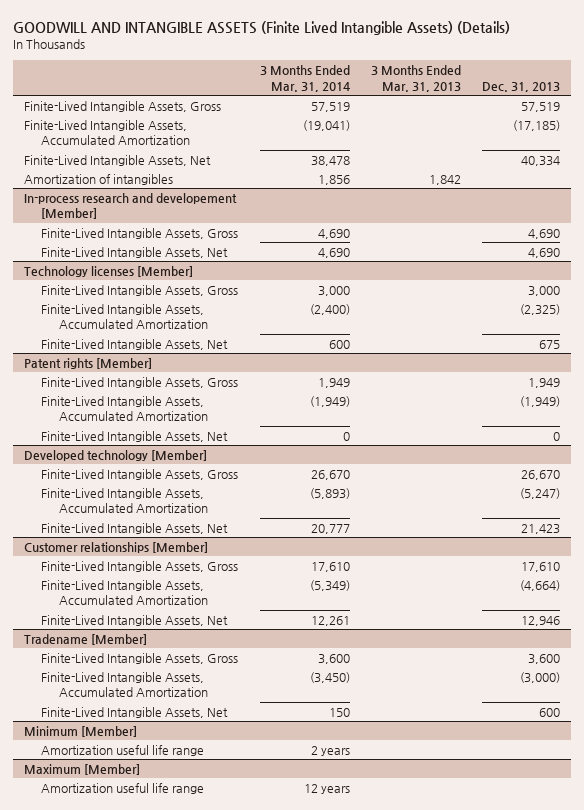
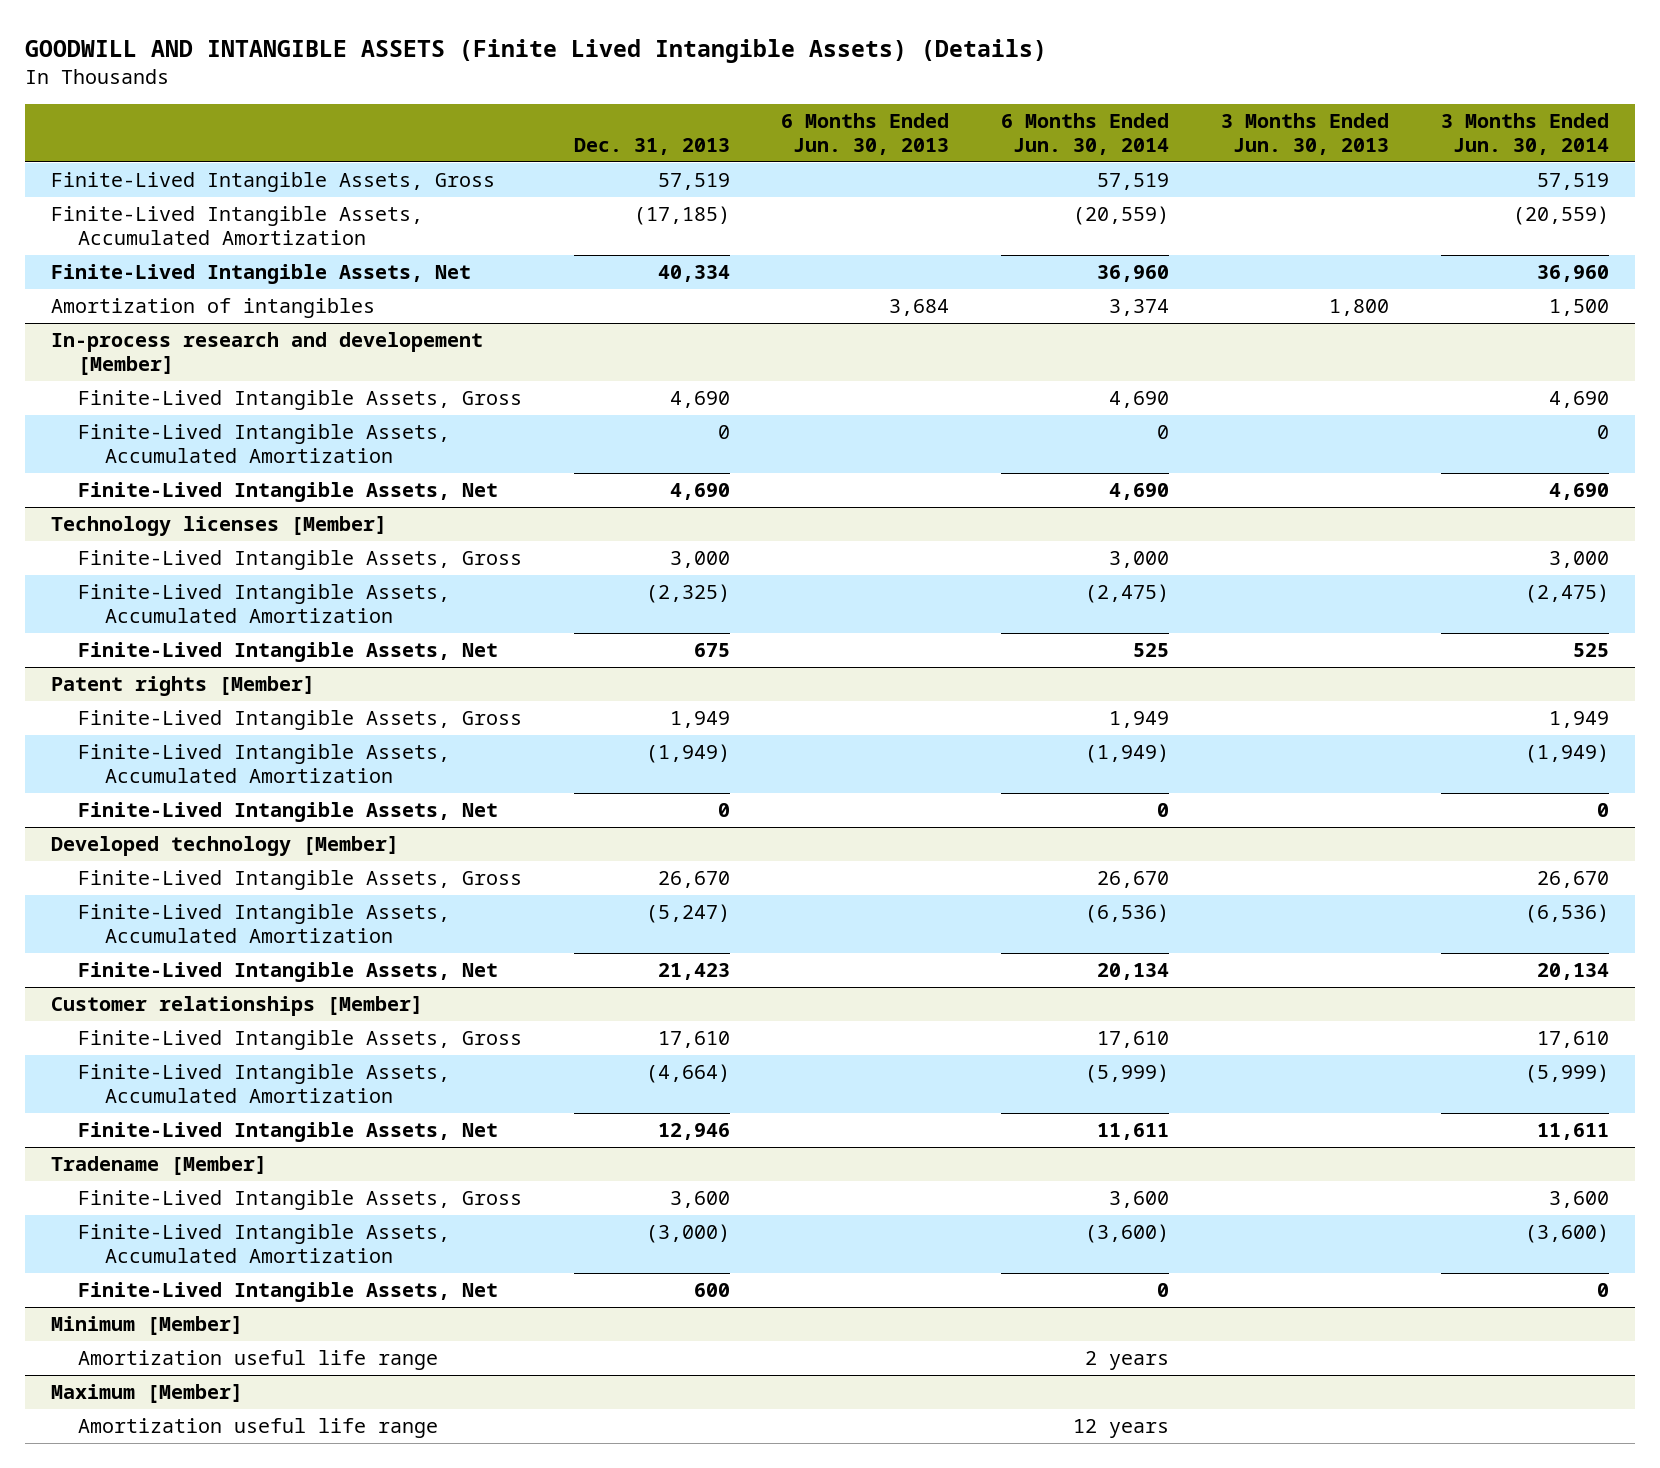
[259,65,350,92] 3 Months Ended Mar. 31, 2014 -> none
[370,65,461,92] 3 Months Ended Mar. 31, 2013 -> none
none -> [781,112,950,156] 6 Months Ended Jun. 30, 2013
none -> [1001,112,1170,156] 6 Months Ended Jun. 30, 2014
none -> [1220,112,1389,156] 3 Months Ended Jun. 30, 2013
none -> [1440,112,1609,156] 3 Months Ended Jun. 30, 2014
none -> [78,423,451,464] Finite-Lived Intangible Assets, Accumulated Amortization

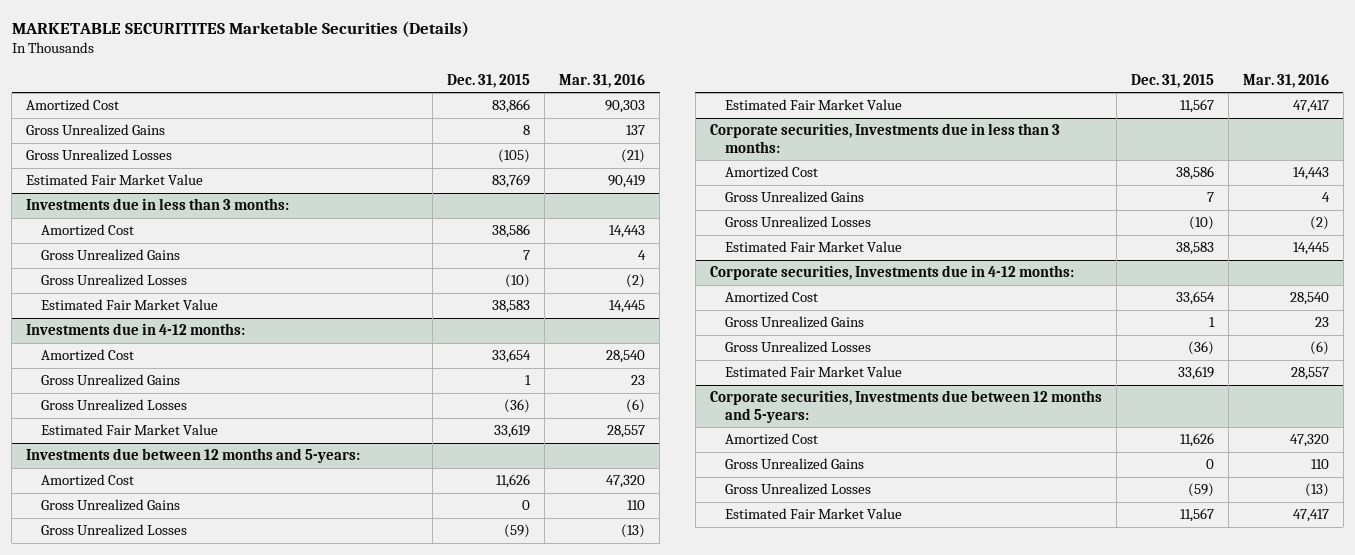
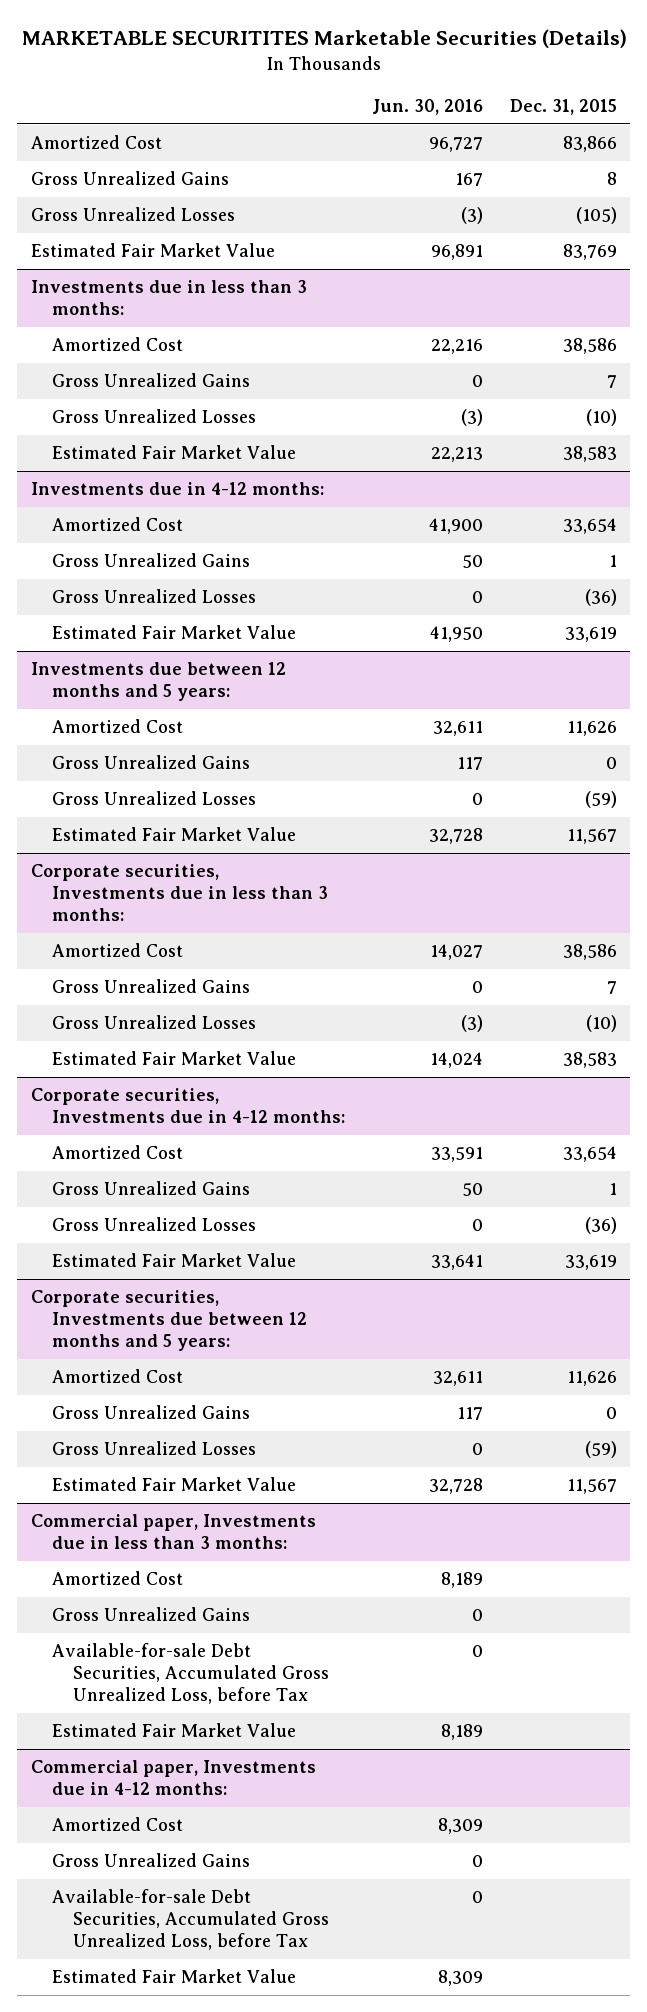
[559,73,646,88] Mar. 31, 2016 -> none
none -> [371,99,483,116] Jun. 30, 2016
[26,448,361,464] Investments due between 12 months and 5-years: -> [30,662,286,702] Investments due between 12 months and 5 years:
[709,390,1102,423] Corporate securities, Investments due between 12 months and 5-years: -> [30,1290,307,1352] Corporate securities, Investments due between 12 months and 5 years:
none -> [30,1514,316,1550] Commercial paper, Investments due in less than 3 months:
none -> [51,1571,183,1586] Amortized Cost
none -> [51,1607,250,1622] Gross Unrealized Gains
none -> [51,1643,329,1705] Available-for-sale Debt Securities, Accumulated Gross Unrealized Loss, before Tax
none -> [51,1723,296,1738] Estimated Fair Market Value
none -> [30,1760,316,1796] Commercial paper, Investments due in 4-12 months:
none -> [51,1817,183,1832] Amortized Cost
none -> [51,1853,250,1868] Gross Unrealized Gains
none -> [51,1889,329,1951] Available-for-sale Debt Securities, Accumulated Gross Unrealized Loss, before Tax
none -> [51,1969,296,1984] Estimated Fair Market Value

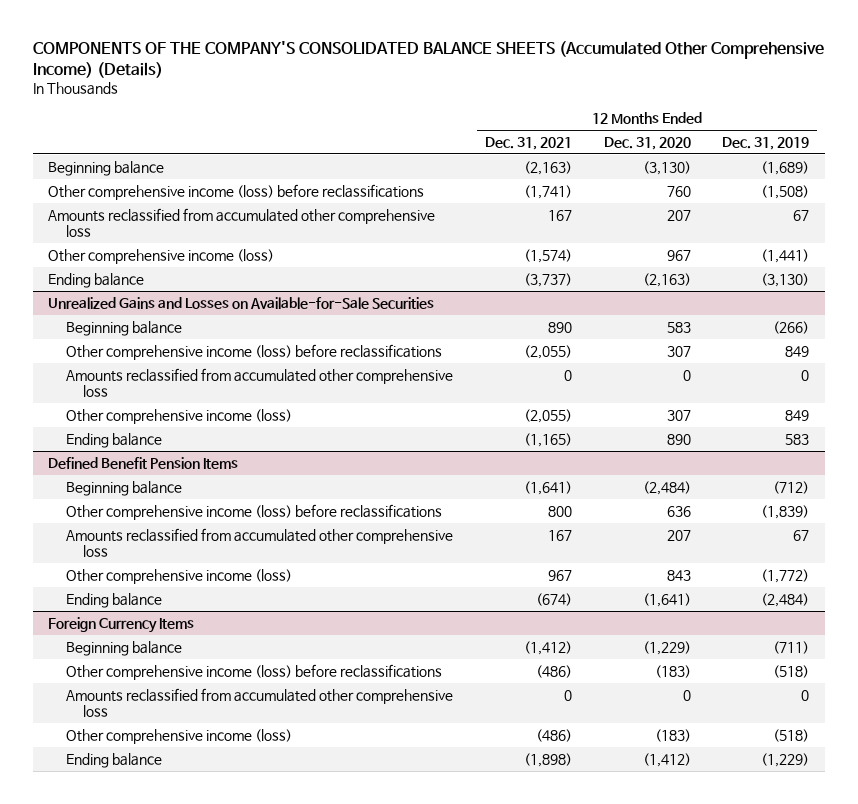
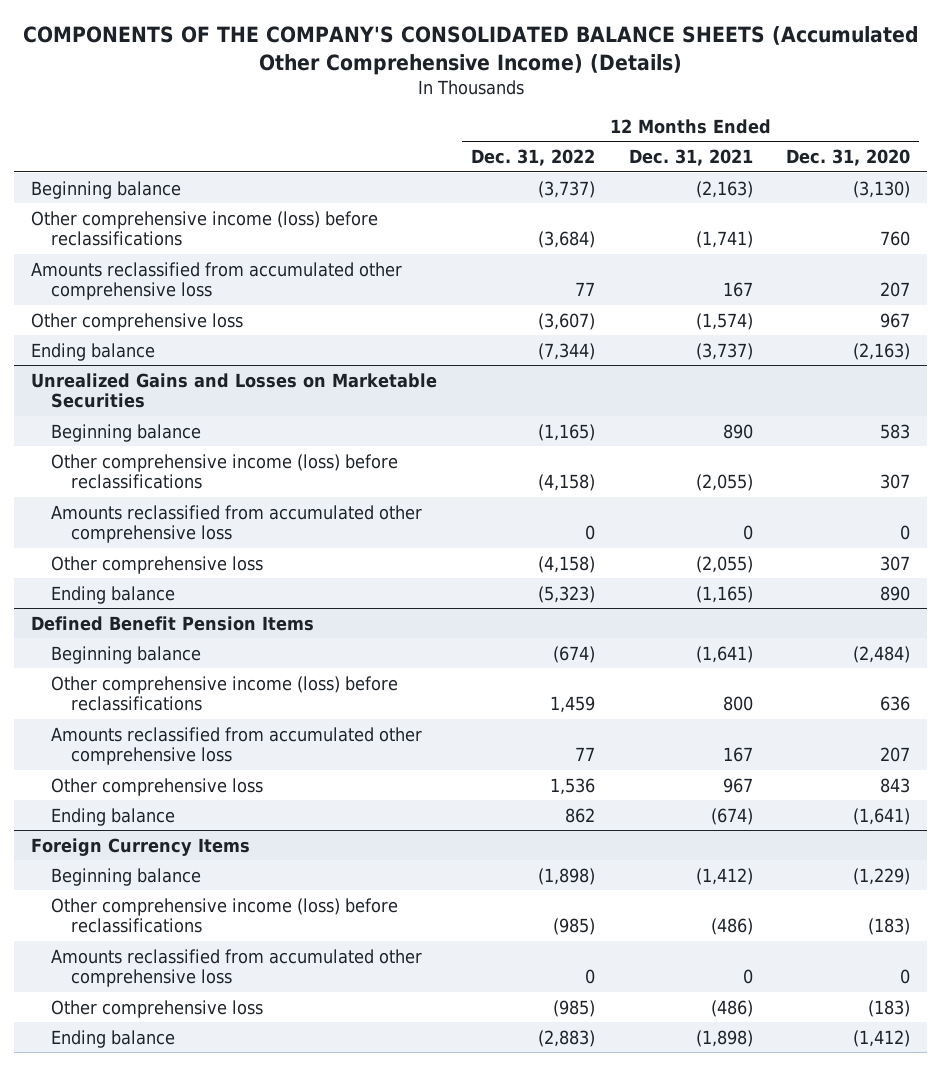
[722,136,810,150] Dec. 31, 2019 -> none
none -> [470,149,595,167] Dec. 31, 2022
[48,248,275,264] Other comprehensive income (loss) -> [31,312,244,331] Other comprehensive loss
[48,296,435,309] Unrealized Gains and Losses on Available-for-Sale Securities -> [31,372,438,409] Unrealized Gains and Losses on Marketable Securities
[65,408,292,424] Other comprehensive income (loss) -> [50,555,263,574] Other comprehensive loss
[65,568,292,584] Other comprehensive income (loss) -> [50,777,263,796] Other comprehensive loss
[65,728,292,744] Other comprehensive income (loss) -> [50,999,263,1018] Other comprehensive loss

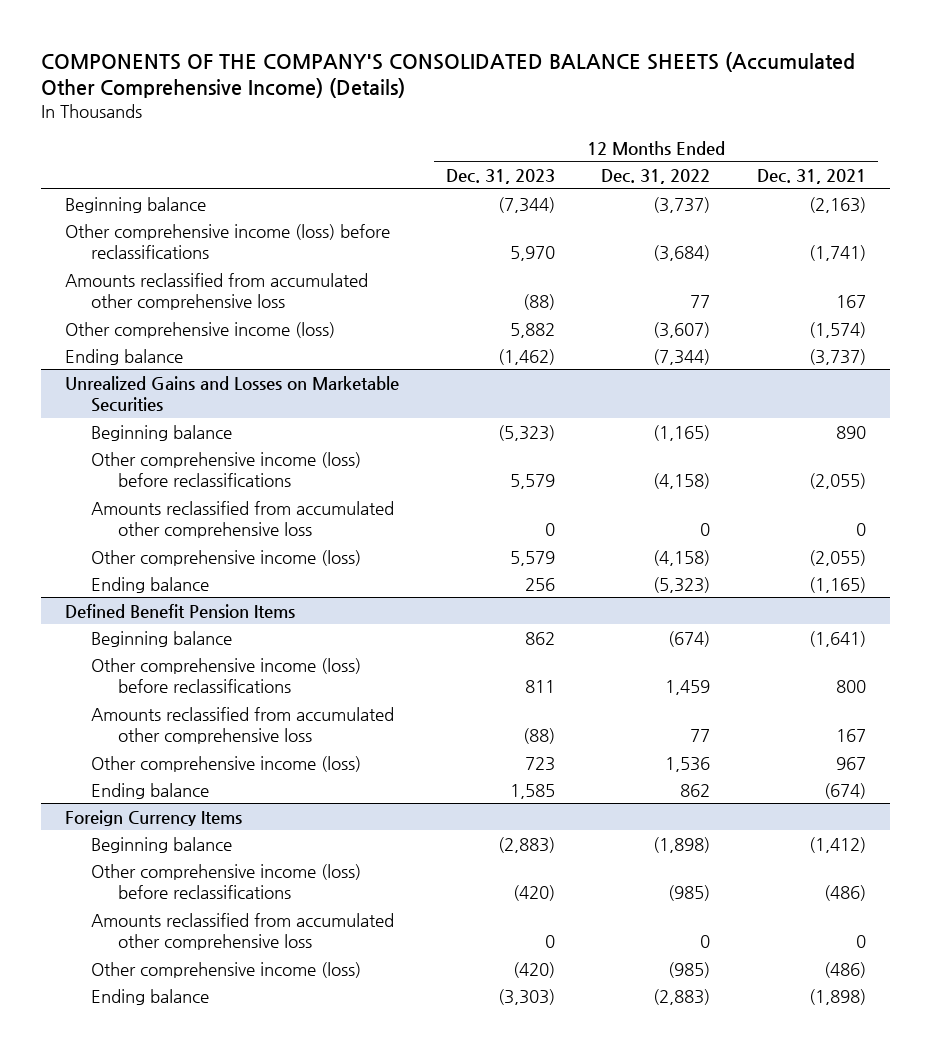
[786,149,911,167] Dec. 31, 2020 -> none
none -> [445,168,555,184] Dec. 31, 2023
[31,312,244,331] Other comprehensive loss -> [64,321,335,338] Other comprehensive income (loss)
[50,555,263,574] Other comprehensive loss -> [91,549,362,566] Other comprehensive income (loss)
[50,777,263,796] Other comprehensive loss -> [91,755,362,772] Other comprehensive income (loss)
[50,999,263,1018] Other comprehensive loss -> [91,961,362,978] Other comprehensive income (loss)

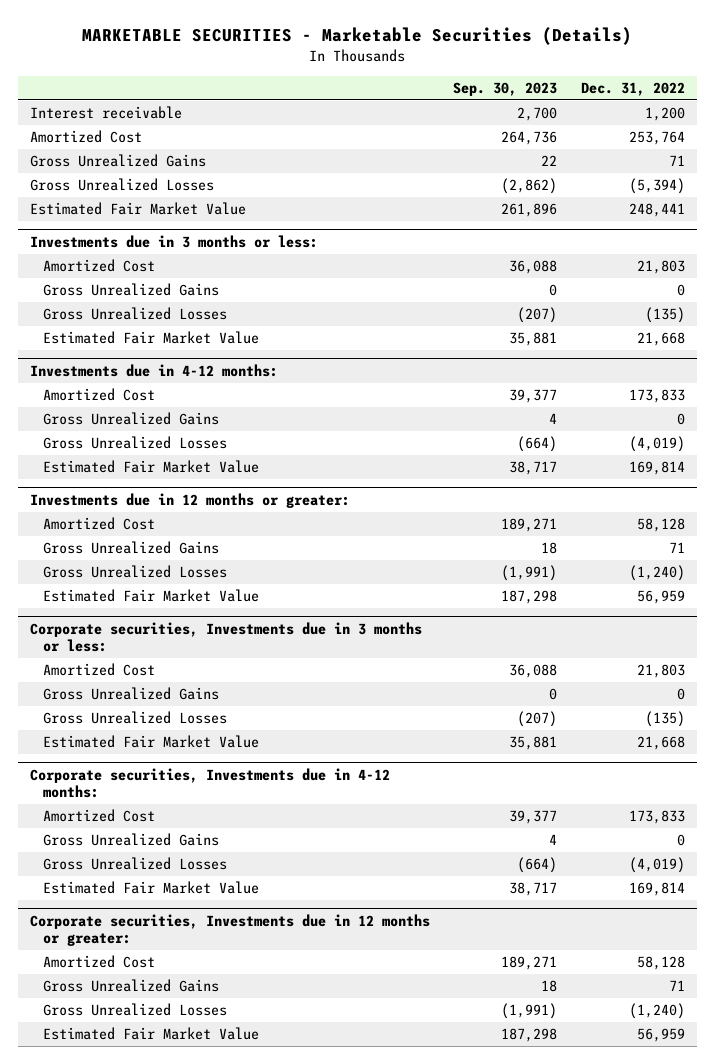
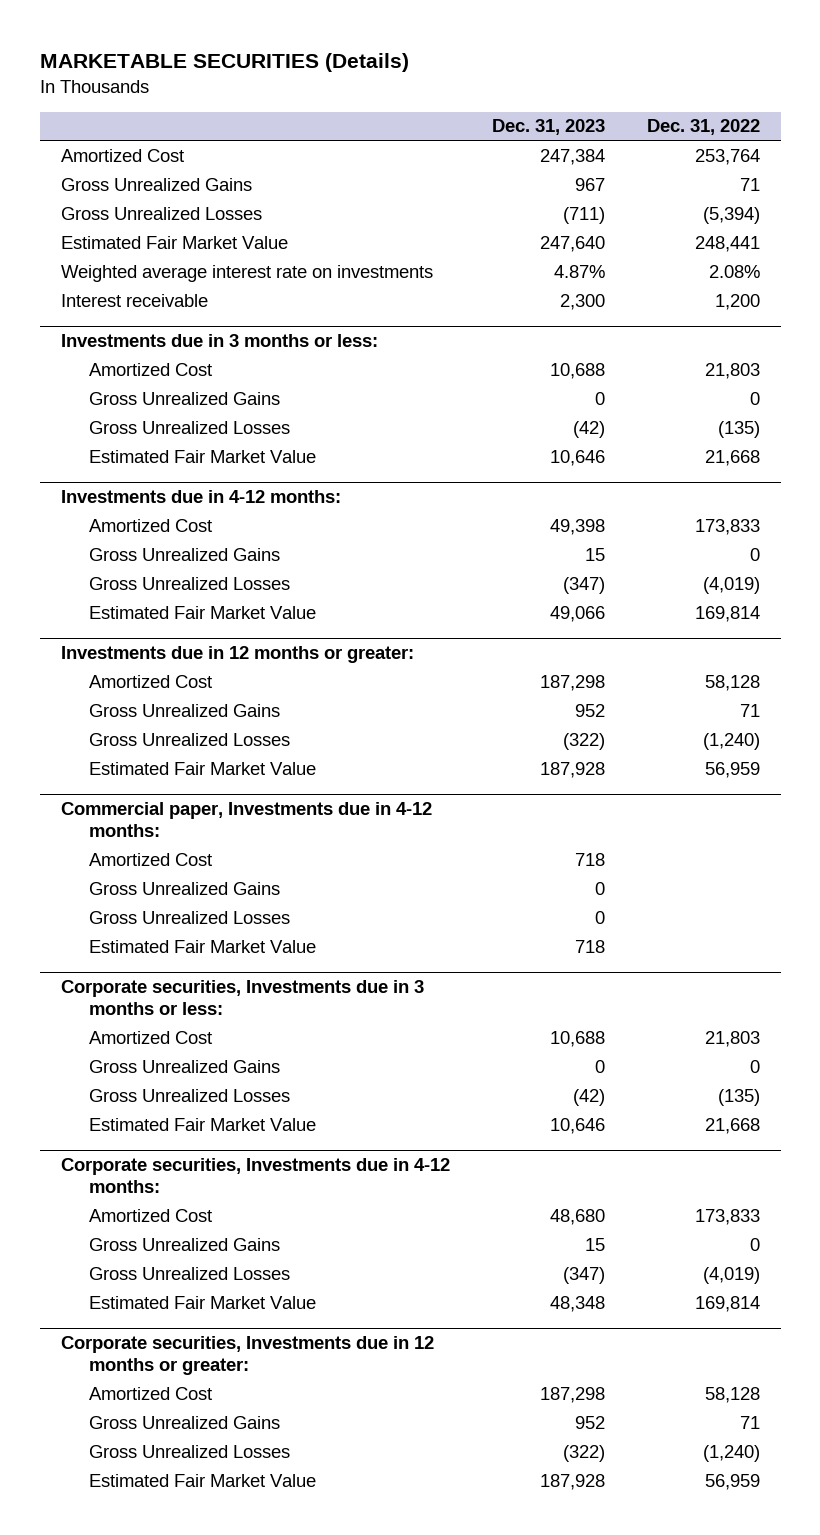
[82,27,633,46] MARKETABLE SECURITIES - Marketable Securities (Details) -> [39,53,409,73] MARKETABLE SECURITIES (Details)
[453,81,558,96] Sep. 30, 2023 -> none
none -> [491,119,605,136] Dec. 31, 2023
none -> [60,264,433,282] Weighted average interest rate on investments
[30,106,183,120] Interest receivable -> [60,293,208,307] Interest receivable
none -> [60,801,432,838] Commercial paper, Investments due in 4-12 months:
none -> [88,852,212,866] Amortized Cost
none -> [88,881,280,895] Gross Unrealized Gains
none -> [88,910,290,924] Gross Unrealized Losses
none -> [88,939,316,953] Estimated Fair Market Value

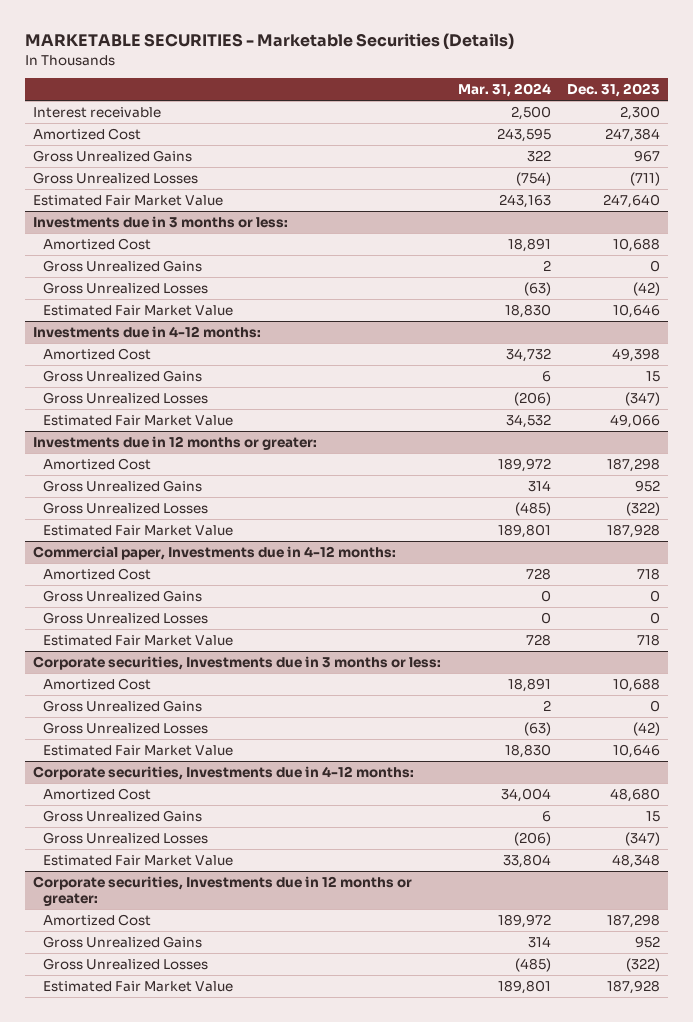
[39,53,409,73] MARKETABLE SECURITIES (Details) -> [24,33,514,50] MARKETABLE SECURITIES - Marketable Securities (Details)
[646,119,760,136] Dec. 31, 2022 -> none
none -> [457,83,551,98] Mar. 31, 2024
[60,293,208,307] Interest receivable -> [33,106,162,118] Interest receivable
[60,264,433,282] Weighted average interest rate on investments -> none

